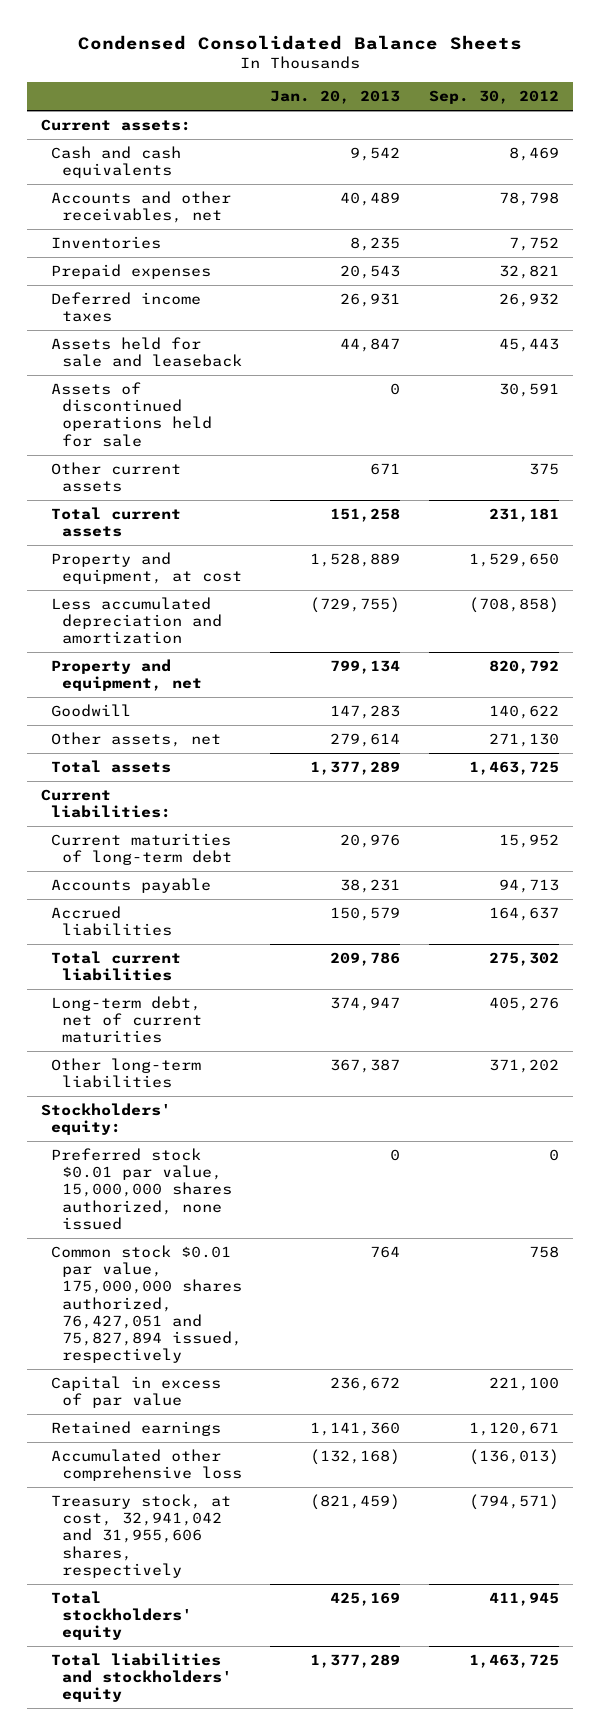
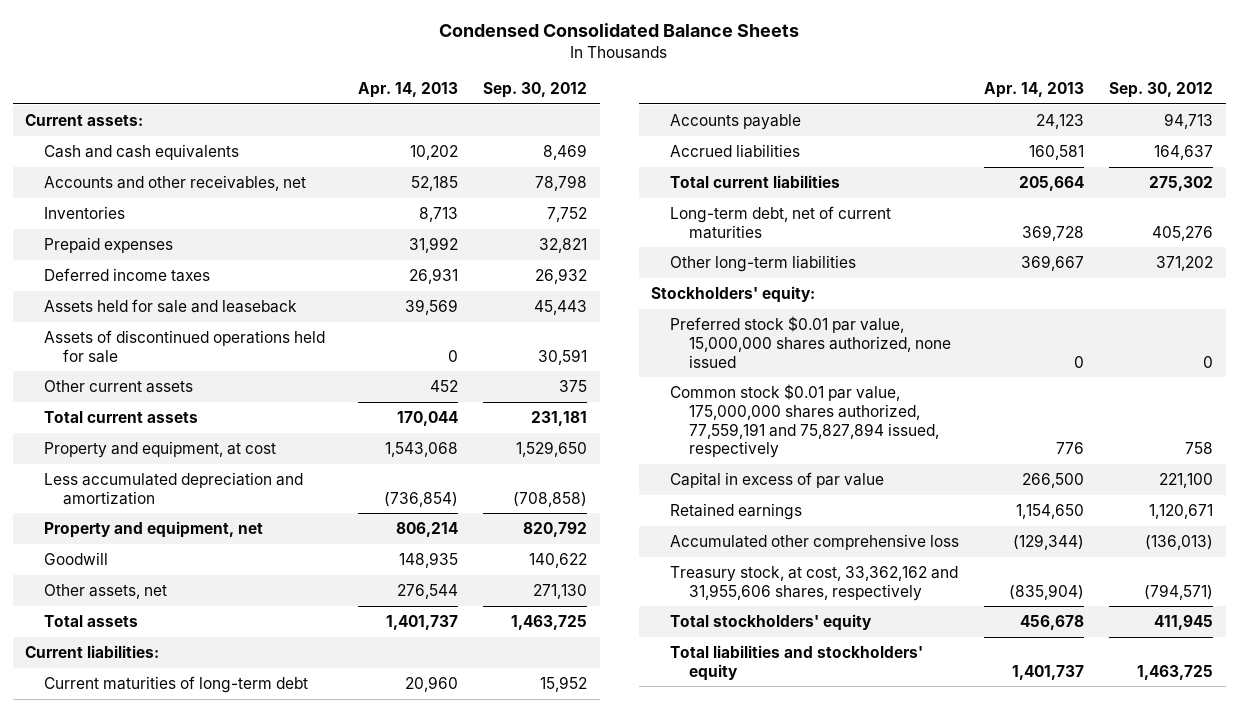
[270,90,401,105] Jan. 20, 2013 -> none
none -> [358,82,459,99] Apr. 14, 2013
[51,1244,242,1364] Common stock $0.01 par value, 175,000,000 shares authorized, 76,427,051 and 75,827,894 issued, respectively -> [669,383,939,459] Common stock $0.01 par value, 175,000,000 shares authorized, 77,559,191 and 75,827,894 issued, respectively
[51,1493,232,1578] Treasury stock, at cost, 32,941,042 and 31,955,606 shares, respectively -> [669,565,958,601] Treasury stock, at cost, 33,362,162 and 31,955,606 shares, respectively

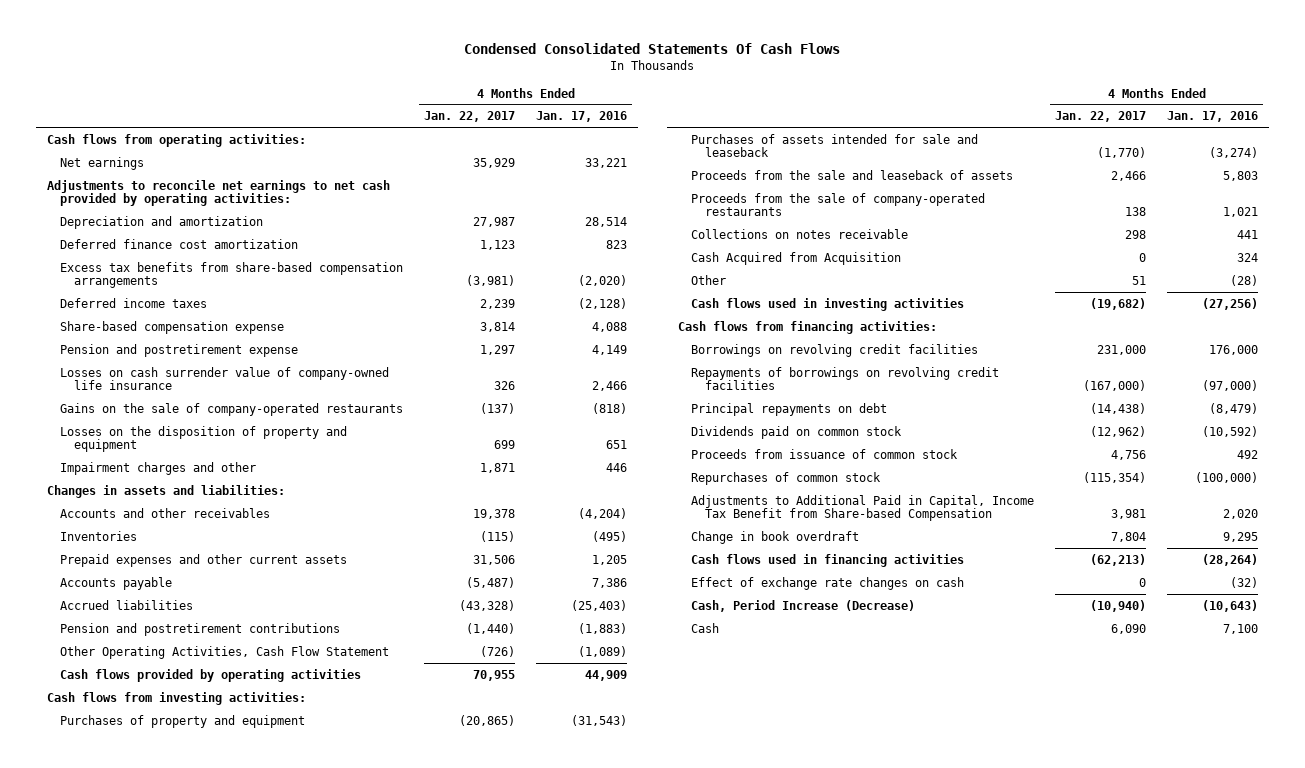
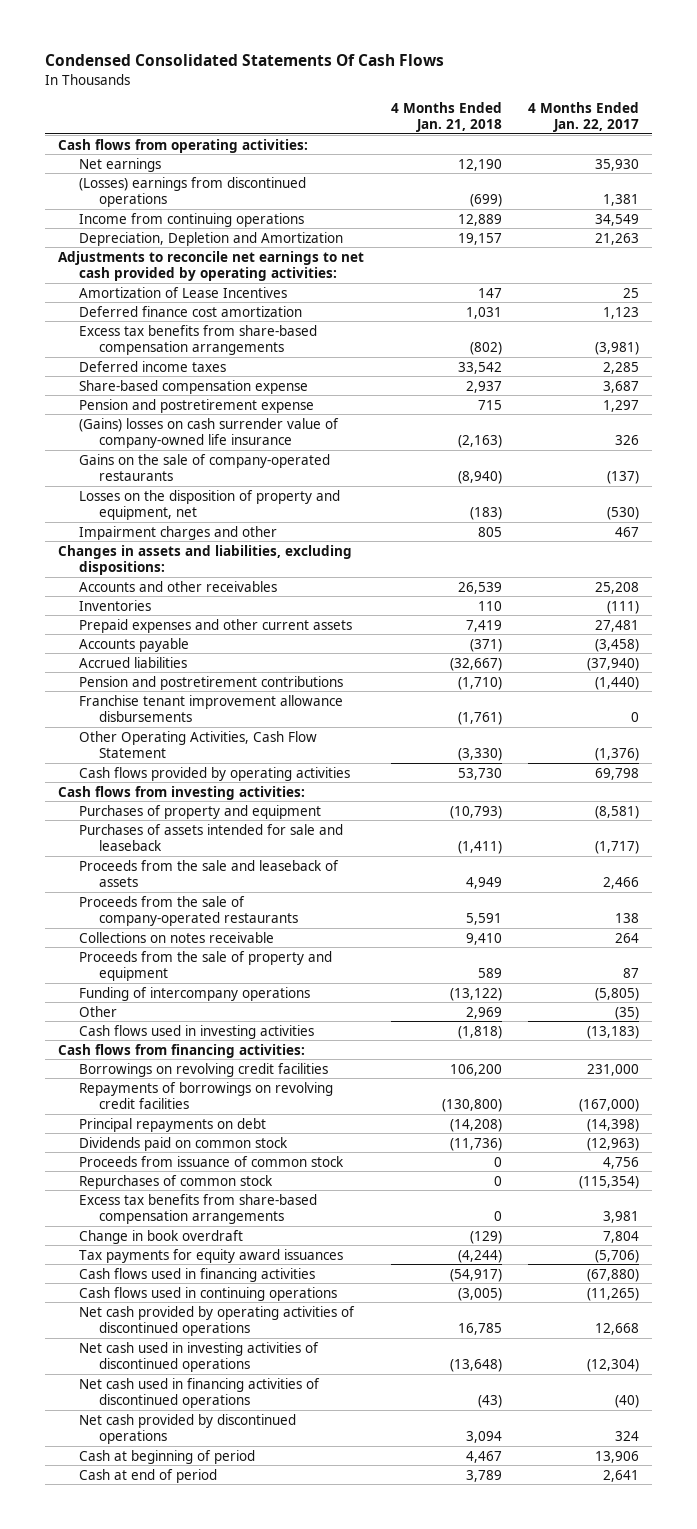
[536,111,628,123] Jan. 17, 2016 -> none
none -> [390,102,502,133] 4 Months Ended Jan. 21, 2018
[473,157,516,168] 35,929 -> [594,158,639,171] 35,930
none -> [78,176,306,207] (Losses) earnings from discontinued operations
none -> [78,212,304,227] Income from continuing operations
none -> [78,231,343,246] Depreciation, Depletion and Amortization
[60,215,264,229] Depreciation and amortization -> none
none -> [78,286,287,298] Amortization of Lease Incentives
[480,298,516,309] 2,239 -> [602,361,639,374] 2,285
[480,321,516,332] 3,814 -> [602,380,639,393] 3,687
[60,366,390,391] Losses on cash surrender value of company-owned life insurance -> [78,417,339,448] (Gains) losses on cash surrender value of company-owned life insurance
[60,425,348,453] Losses on the disposition of property and equipment -> [78,489,340,520] Losses on the disposition of property and equipment, net
[494,440,516,450] 699 -> [606,506,639,520] (530)
[480,462,516,473] 1,871 -> [614,526,639,537] 467
[46,484,285,498] Changes in assets and liabilities: -> [58,544,353,575] Changes in assets and liabilities, excluding dispositions:
[473,508,516,519] 19,378 -> [594,581,639,594] 25,208
[480,530,516,542] (115) -> [606,600,639,614] (111)
[473,554,516,565] 31,506 -> [594,619,639,632] 27,481
[466,576,516,588] (5,487) -> [594,638,639,652] (3,458)
[459,599,516,611] (43,328) -> [586,657,639,671] (37,940)
none -> [78,694,343,722] Franchise tenant improvement allowance disbursements
[480,645,516,657] (726) -> [594,747,639,761] (1,376)
[473,669,516,681] 70,955 -> [594,767,639,780] 69,798
[459,714,516,726] (20,865) -> [594,805,639,819] (8,581)
[1097,147,1147,159] (1,770) -> [594,840,639,854] (1,717)
[691,251,902,265] Cash Acquired from Acquisition -> none
[1125,229,1147,239] 298 -> [614,932,639,943] 264
none -> [78,950,332,981] Proceeds from the sale of property and equipment
none -> [78,986,310,1001] Funding of intercompany operations
[1132,275,1147,285] 51 -> [614,1006,639,1020] (35)
[1090,297,1147,310] (19,682) -> [586,1025,639,1039] (13,183)
[1090,402,1147,414] (14,438) -> [586,1118,639,1132] (14,398)
[1090,425,1147,437] (12,962) -> [586,1137,639,1151] (12,963)
[691,494,1035,522] Adjustments to Additional Paid in Capital, Income Tax Benefit from Share-based Compensation -> [78,1193,317,1224] Excess tax benefits from share-based compensation arrangements
[691,576,965,590] Effect of exchange rate changes on cash -> none
[691,599,916,612] Cash, Period Increase (Decrease) -> none
none -> [78,1248,343,1263] Tax payments for equity award issuances
[1090,553,1147,566] (62,213) -> [586,1268,639,1282] (67,880)
none -> [78,1286,337,1301] Cash flows used in continuing operations
none -> [78,1305,355,1336] Net cash provided by operating activities of discontinued operations
none -> [78,1341,319,1372] Net cash used in investing activities of discontinued operations
none -> [78,1377,320,1408] Net cash used in financing activities of discontinued operations
none -> [78,1413,296,1444] Net cash provided by discontinued operations
[691,622,720,633] Cash -> [78,1449,255,1464] Cash at beginning of period
[1111,623,1147,634] 6,090 -> [594,1450,639,1463] 13,906
none -> [78,1468,217,1483] Cash at end of period

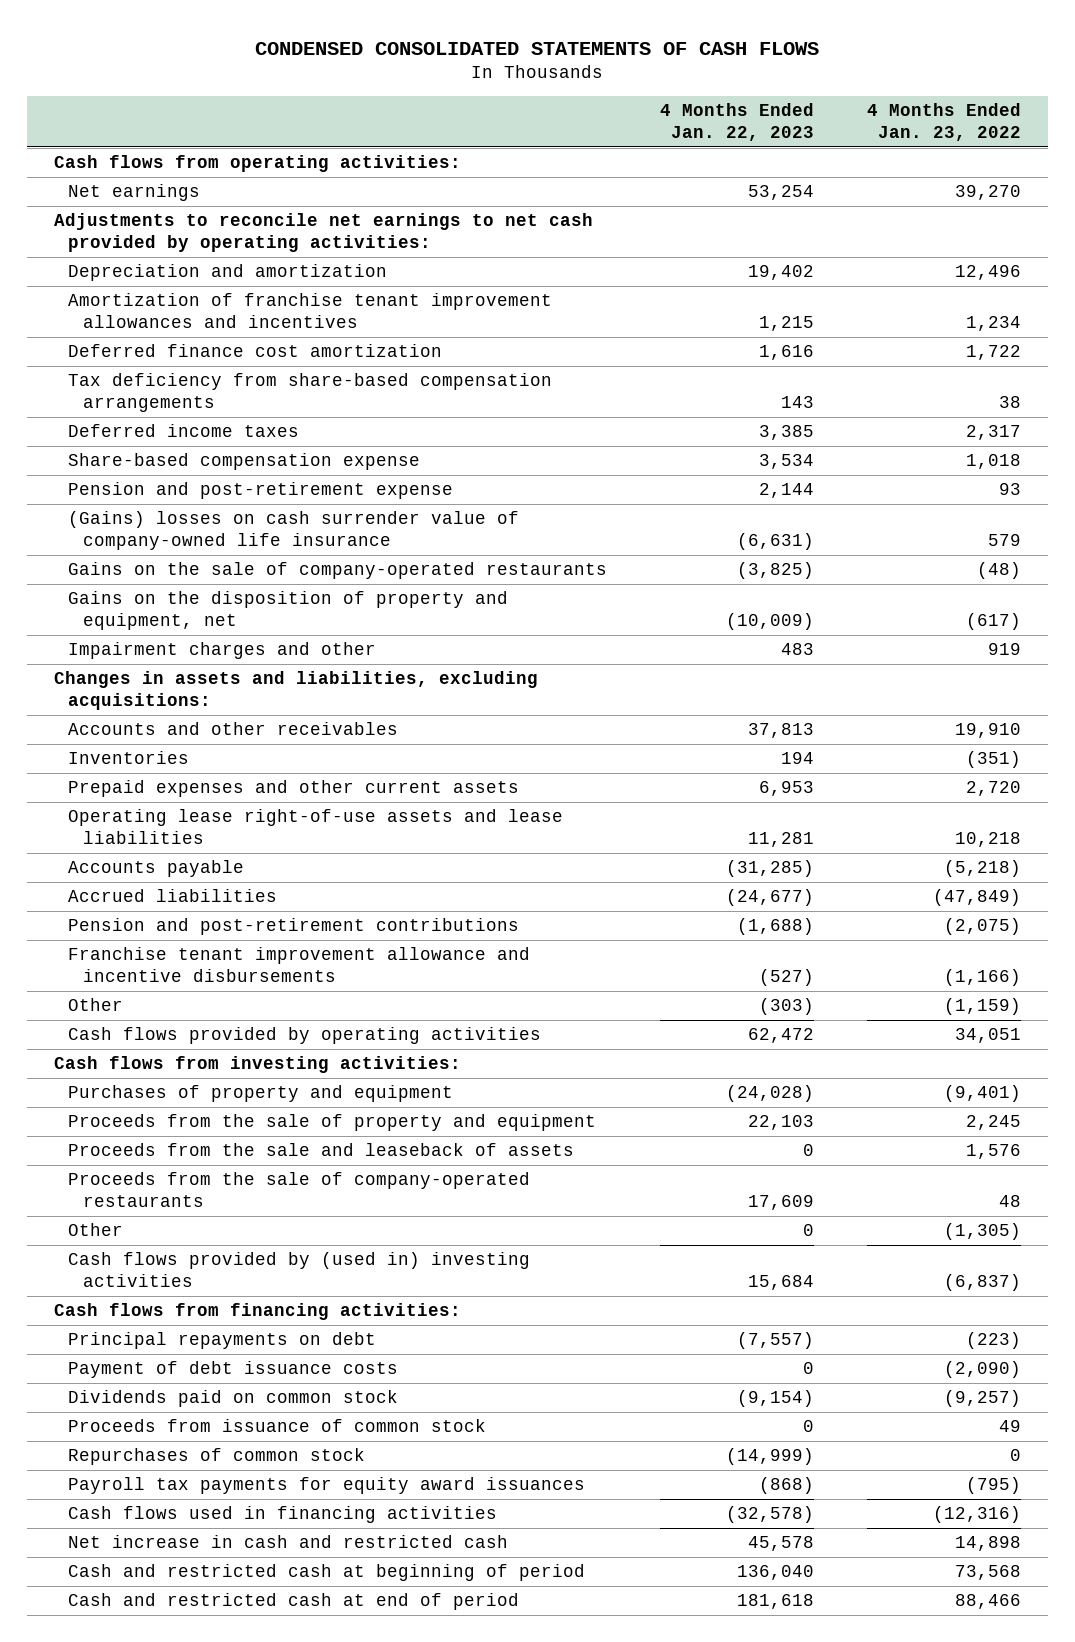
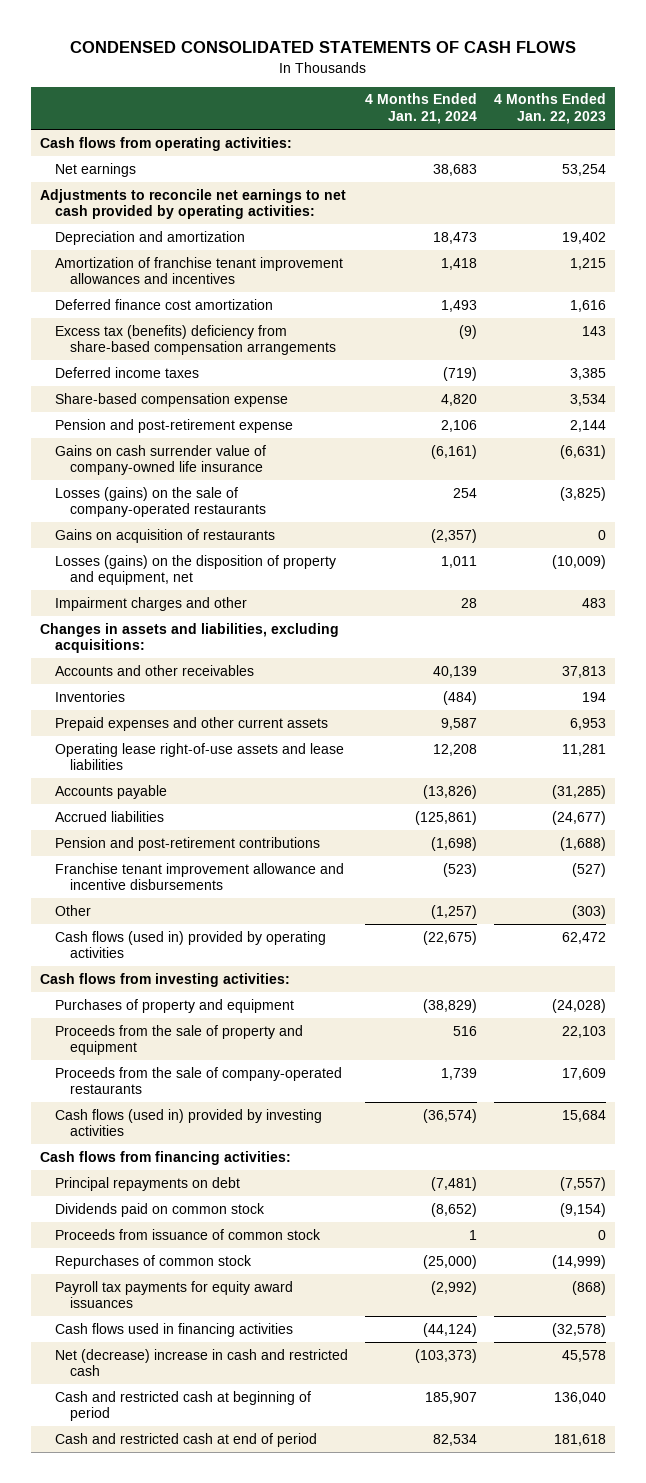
[867,103,1022,142] 4 Months Ended Jan. 23, 2022 -> none
none -> [365,93,478,125] 4 Months Ended Jan. 21, 2024
[68,373,553,412] Tax deficiency from share-based compensation arrangements -> [55,324,337,356] Excess tax (benefits) deficiency from share-based compensation arrangements
[68,511,520,550] (Gains) losses on cash surrender value of company-owned life insurance -> [55,444,267,476] Gains on cash surrender value of company-owned life insurance
[68,562,608,580] Gains on the sale of company-operated restaurants -> [55,486,267,518] Losses (gains) on the sale of company-operated restaurants
none -> [55,528,276,543] Gains on acquisition of restaurants
[68,591,509,630] Gains on the disposition of property and equipment, net -> [55,554,337,586] Losses (gains) on the disposition of property and equipment, net
[68,1027,542,1045] Cash flows provided by operating activities -> [55,930,327,959] Cash flows (used in) provided by operating activities
[68,1143,575,1157] Proceeds from the sale and leaseback of assets -> none
[68,1223,124,1237] Other -> none
[68,1252,531,1287] Cash flows provided by (used in) investing activities -> [55,1108,323,1137] Cash flows (used in) provided by investing activities
[68,1361,399,1379] Payment of debt issuance costs -> none
[68,1535,509,1549] Net increase in cash and restricted cash -> [55,1348,349,1377] Net (decrease) increase in cash and restricted cash

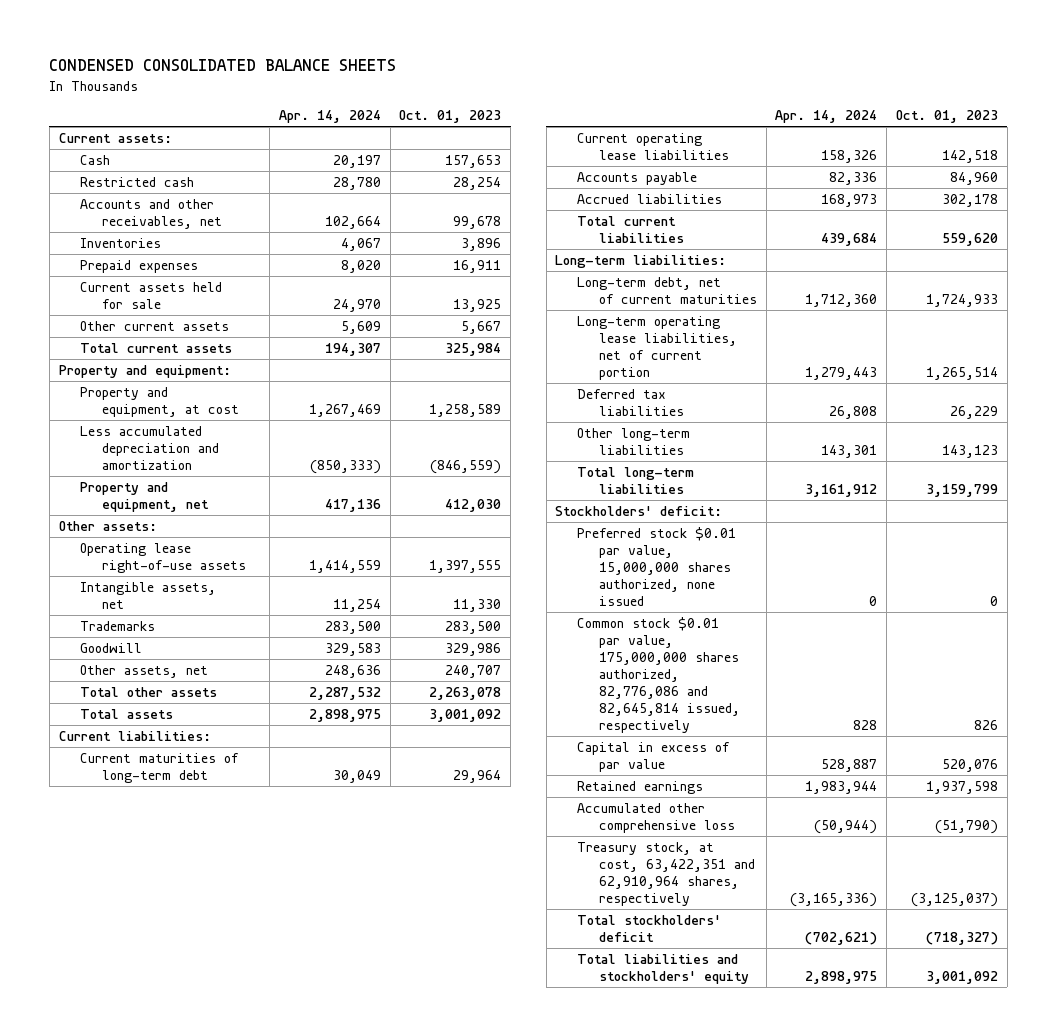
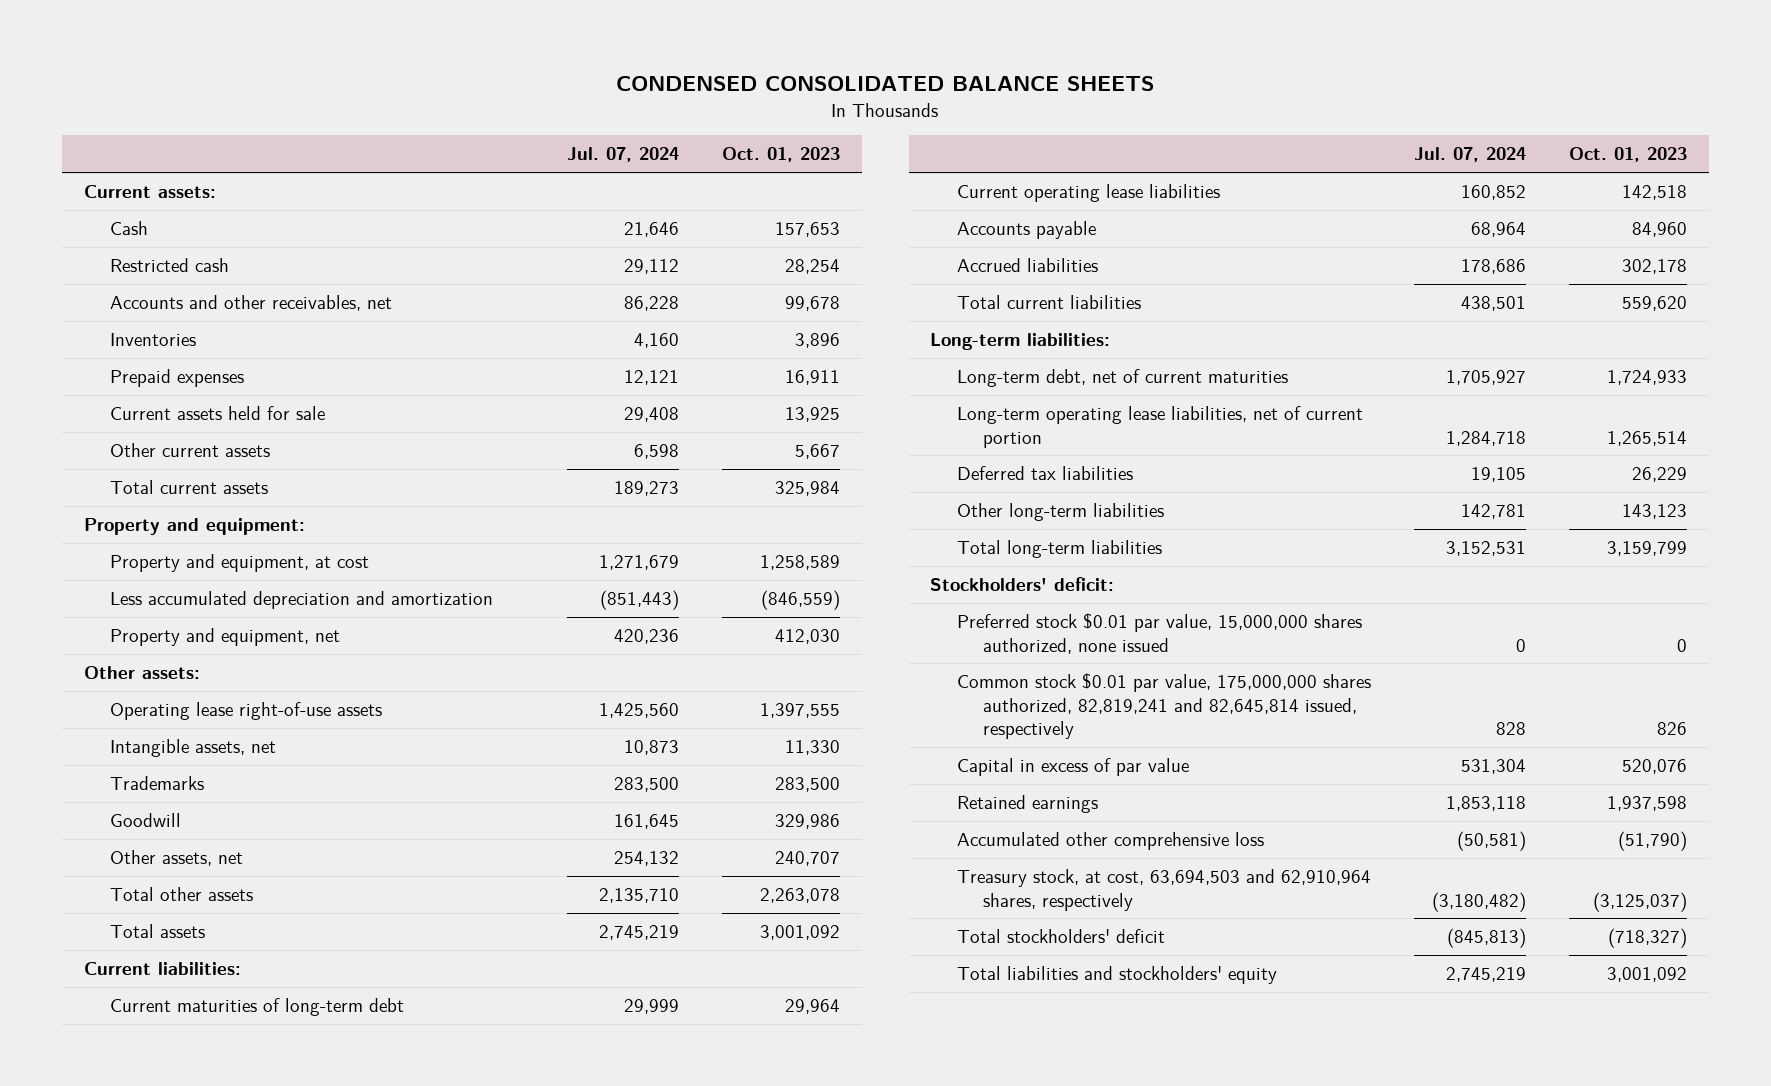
[278,110,381,124] Apr. 14, 2024 -> none
none -> [567,147,680,163] Jul. 07, 2024
[577,616,740,733] Common stock $0.01 par value, 175,000,000 shares authorized, 82,776,086 and 82,645,814 issued, respectively -> [956,672,1371,740] Common stock $0.01 par value, 175,000,000 shares authorized, 82,819,241 and 82,645,814 issued, respectively
[577,841,755,906] Treasury stock, at cost, 63,422,351 and 62,910,964 shares, respectively -> [956,868,1371,911] Treasury stock, at cost, 63,694,503 and 62,910,964 shares, respectively

